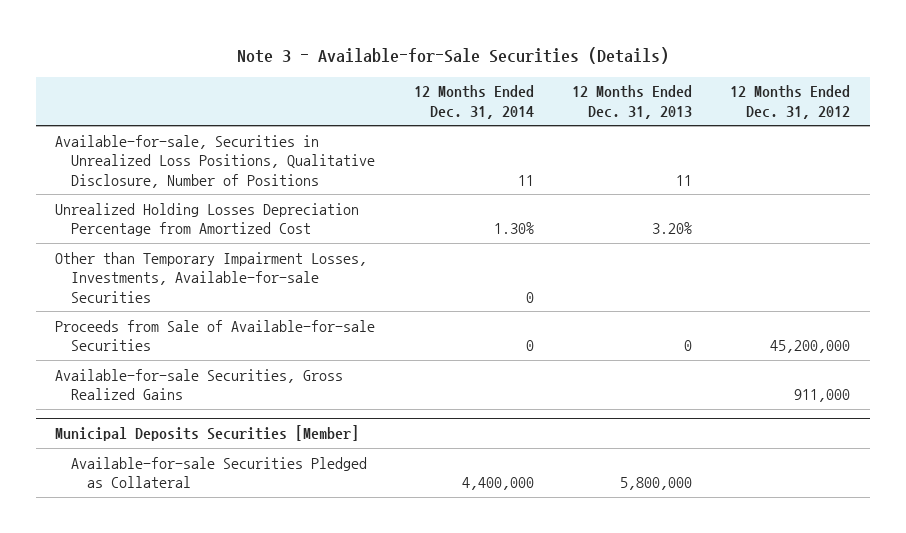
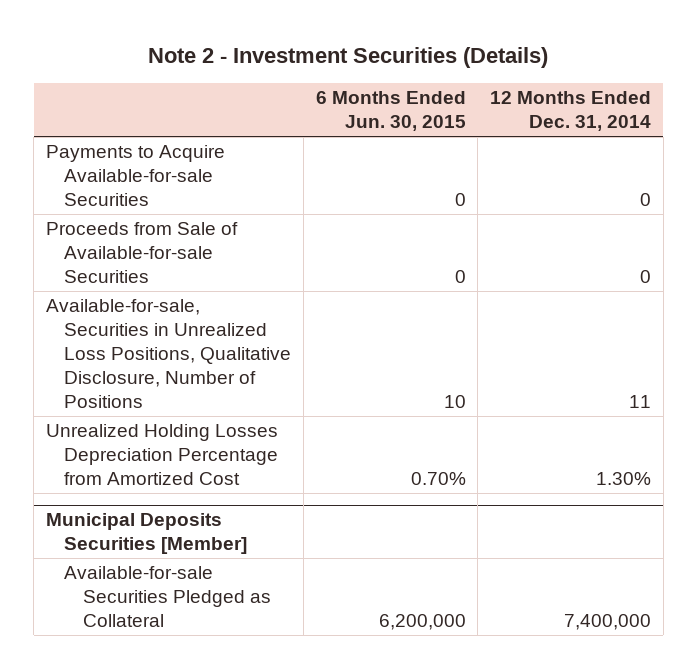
[236,46,669,64] Note 3 - Available-for-Sale Securities (Details) -> [148,47,549,69] Note 2 - Investment Securities (Details)
[572,85,693,119] 12 Months Ended Dec. 31, 2013 -> none
[730,85,851,119] 12 Months Ended Dec. 31, 2012 -> none
none -> [315,91,466,132] 6 Months Ended Jun. 30, 2015
none -> [45,145,225,207] Payments to Acquire Available-for-sale Securities
[55,319,376,352] Proceeds from Sale of Available-for-sale Securities -> [45,222,238,284] Proceeds from Sale of Available-for-sale Securities
[55,251,368,303] Other than Temporary Impairment Losses, Investments, Available-for-sale Securities -> none
[55,368,344,401] Available-for-sale Securities, Gross Realized Gains -> none
[461,477,534,491] 4,400,000 -> [564,614,652,631] 7,400,000

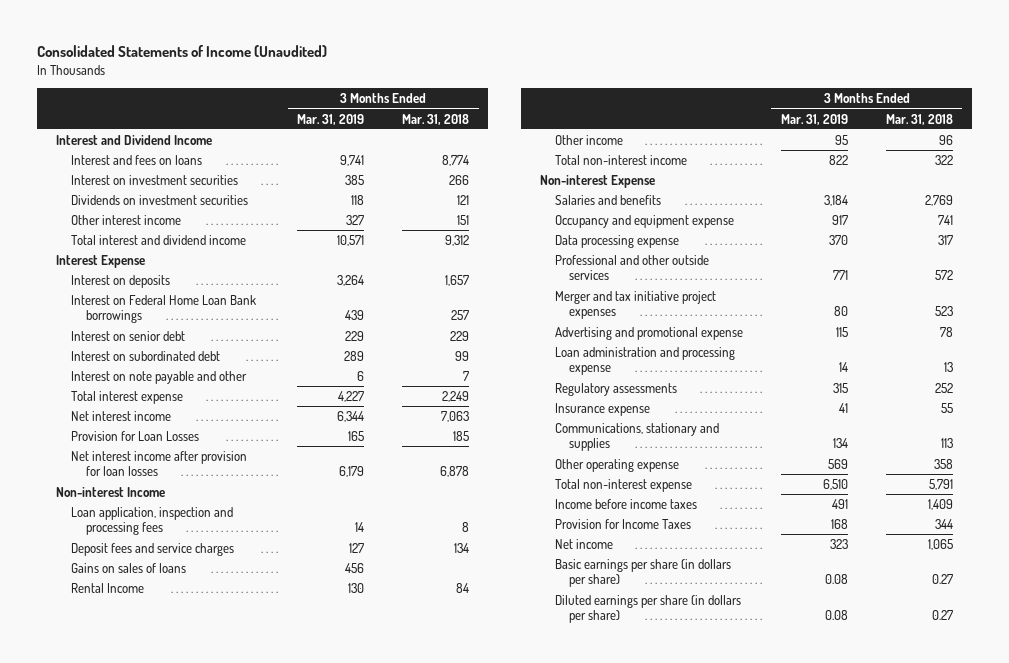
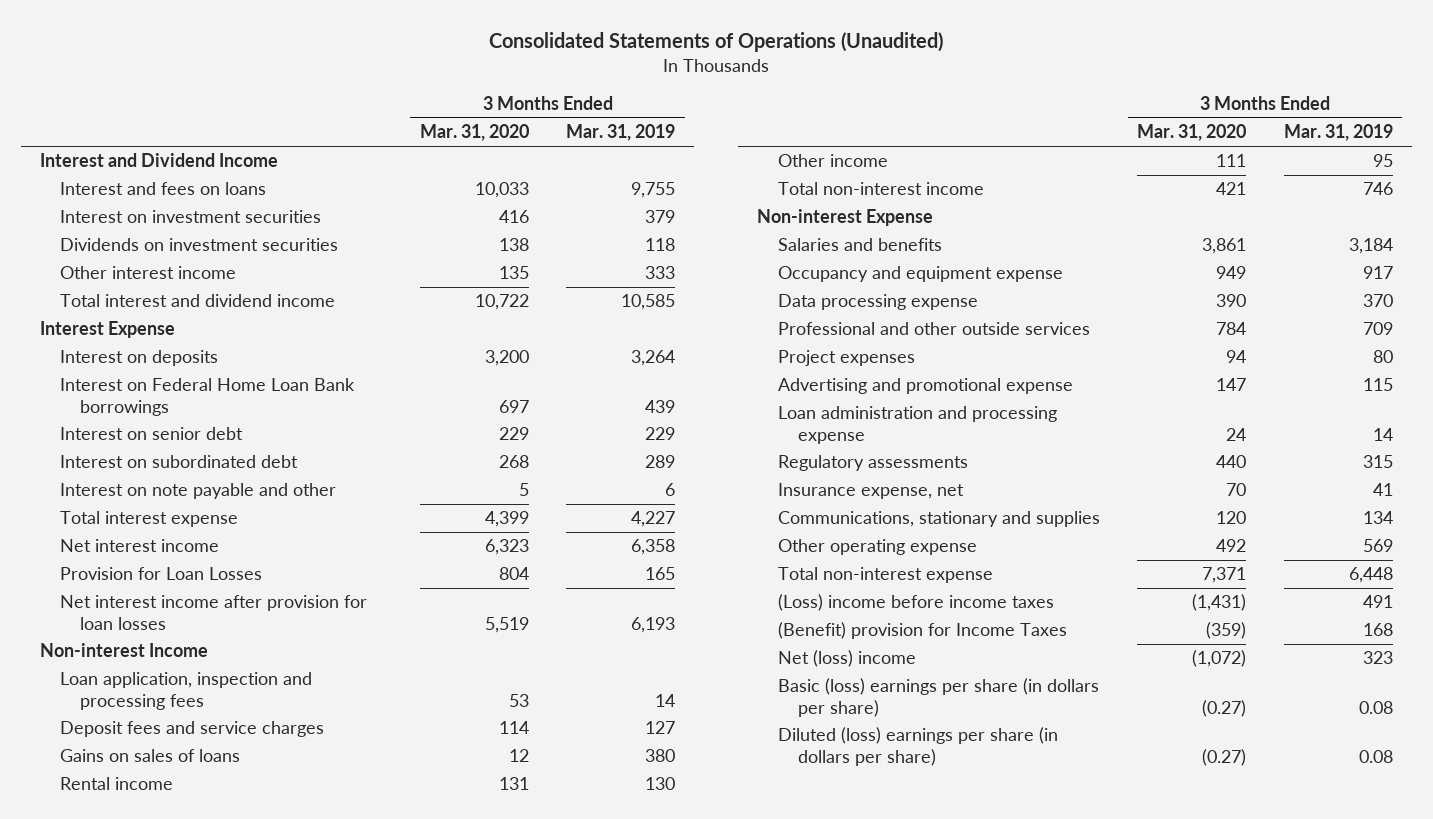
[37,45,328,58] Consolidated Statements of Income (Unaudited) -> [489,32,944,53] Consolidated Statements of Operations (Unaudited)
[402,113,470,125] Mar. 31, 2018 -> none
none -> [419,124,529,142] Mar. 31, 2020
[340,155,365,167] 9,741 -> [631,182,676,199] 9,755
[345,175,365,186] 385 -> [645,210,676,224] 379
[346,215,365,226] 327 -> [645,266,676,280] 333
[337,235,365,247] 10,571 -> [621,294,676,311] 10,585
[337,411,365,423] 6,344 -> [631,539,676,556] 6,358
[339,466,365,478] 6,179 -> [631,616,676,633] 6,193
[345,563,365,574] 456 -> [645,749,676,763] 380
[70,583,144,594] Rental Income -> [59,777,173,791] Rental income
[828,155,848,166] 822 -> [1362,182,1393,196] 746
[554,291,716,320] Merger and tax initiative project expenses -> none
[832,270,848,281] 771 -> [1362,322,1393,336] 709
none -> [777,350,915,367] Project expenses
[554,403,650,417] Insurance expense -> [777,483,964,500] Insurance expense, net
[822,479,848,491] 6,510 -> [1348,567,1393,584] 6,448
[554,499,697,510] Income before income taxes -> [777,594,1054,612] (Loss) income before income taxes
[554,519,691,530] Provision for Income Taxes -> [777,622,1067,640] (Benefit) provision for Income Taxes
[554,539,613,550] Net income -> [777,650,916,668] Net (loss) income
[554,559,731,588] Basic earnings per share (in dollars per share) -> [777,678,1099,717] Basic (loss) earnings per share (in dollars per share)
[554,595,741,624] Diluted earnings per share (in dollars per share) -> [777,727,1058,766] Diluted (loss) earnings per share (in dollars per share)

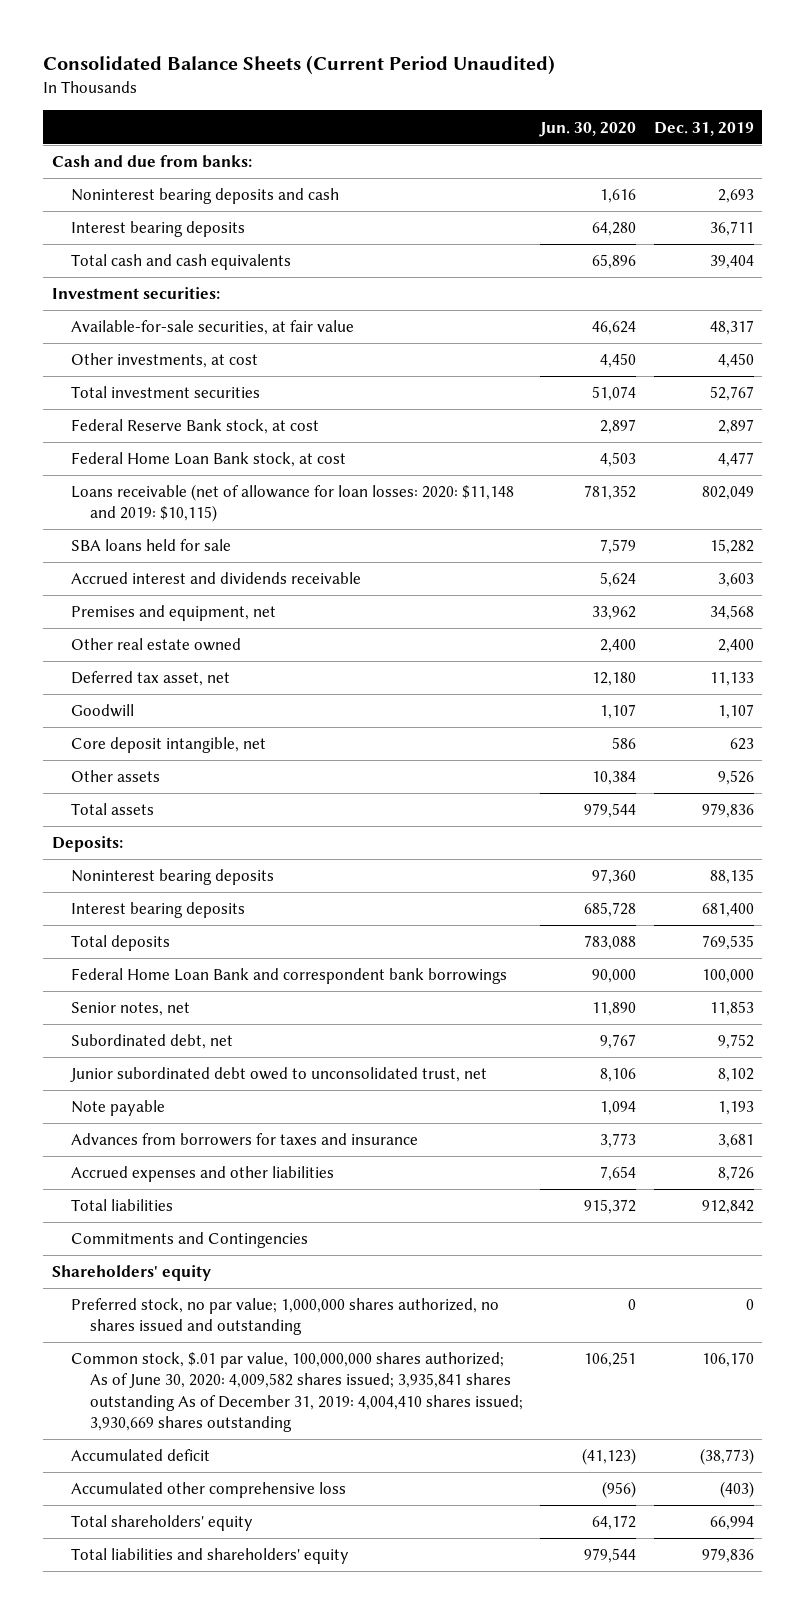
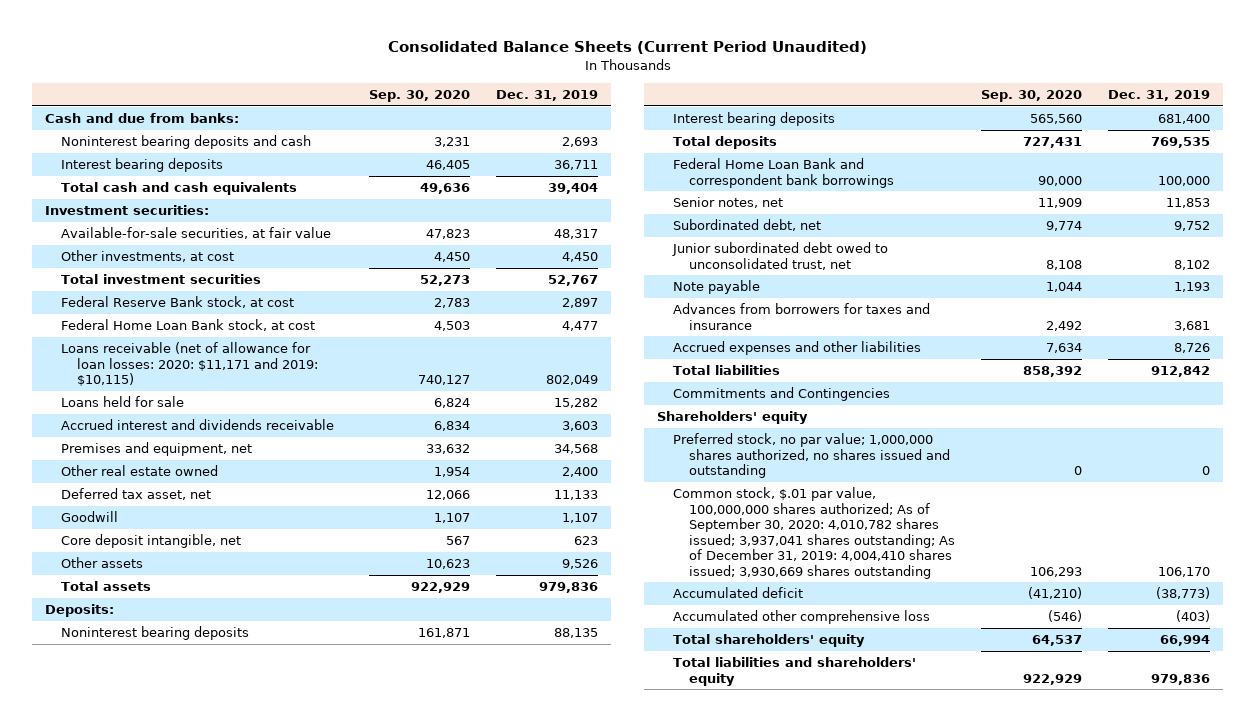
[539,121,637,137] Jun. 30, 2020 -> none
none -> [369,90,471,103] Sep. 30, 2020
[70,484,514,523] Loans receivable (net of allowance for loan losses: 2020: $11,148 and 2019: $10,115) -> [61,342,319,387] Loans receivable (net of allowance for loan losses: 2020: $11,171 and 2019: $10,115)
[70,539,231,552] SBA loans held for sale -> [61,396,185,408] Loans held for sale
[70,1352,523,1432] Common stock, $.01 par value, 100,000,000 shares authorized; As of June 30, 2020: 4,009,582 shares issued; 3,935,841 shares outstanding As of December 31, 2019: 4,004,410 shares issued; 3,930,669 shares outstanding -> [673,487,956,579] Common stock, $.01 par value, 100,000,000 shares authorized; As of September 30, 2020: 4,010,782 shares issued; 3,937,041 shares outstanding; As of December 31, 2019: 4,004,410 shares issued; 3,930,669 shares outstanding

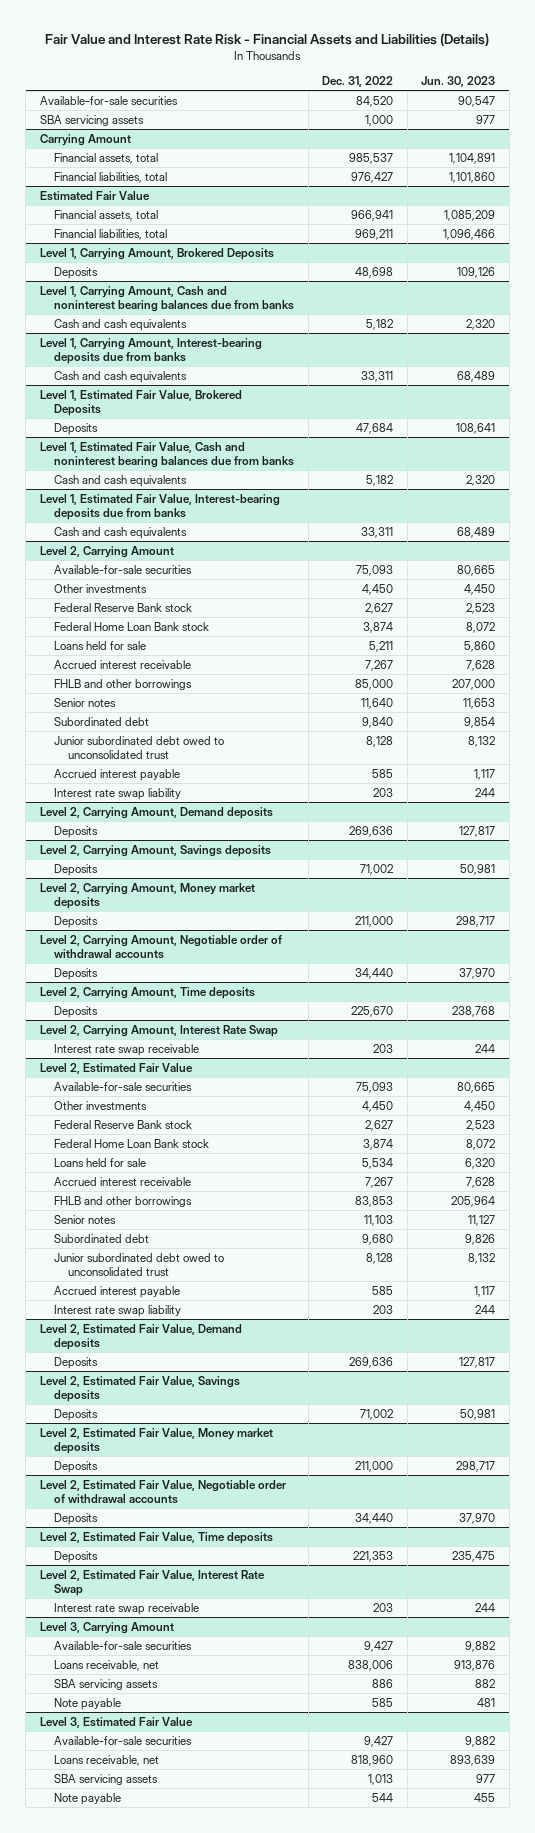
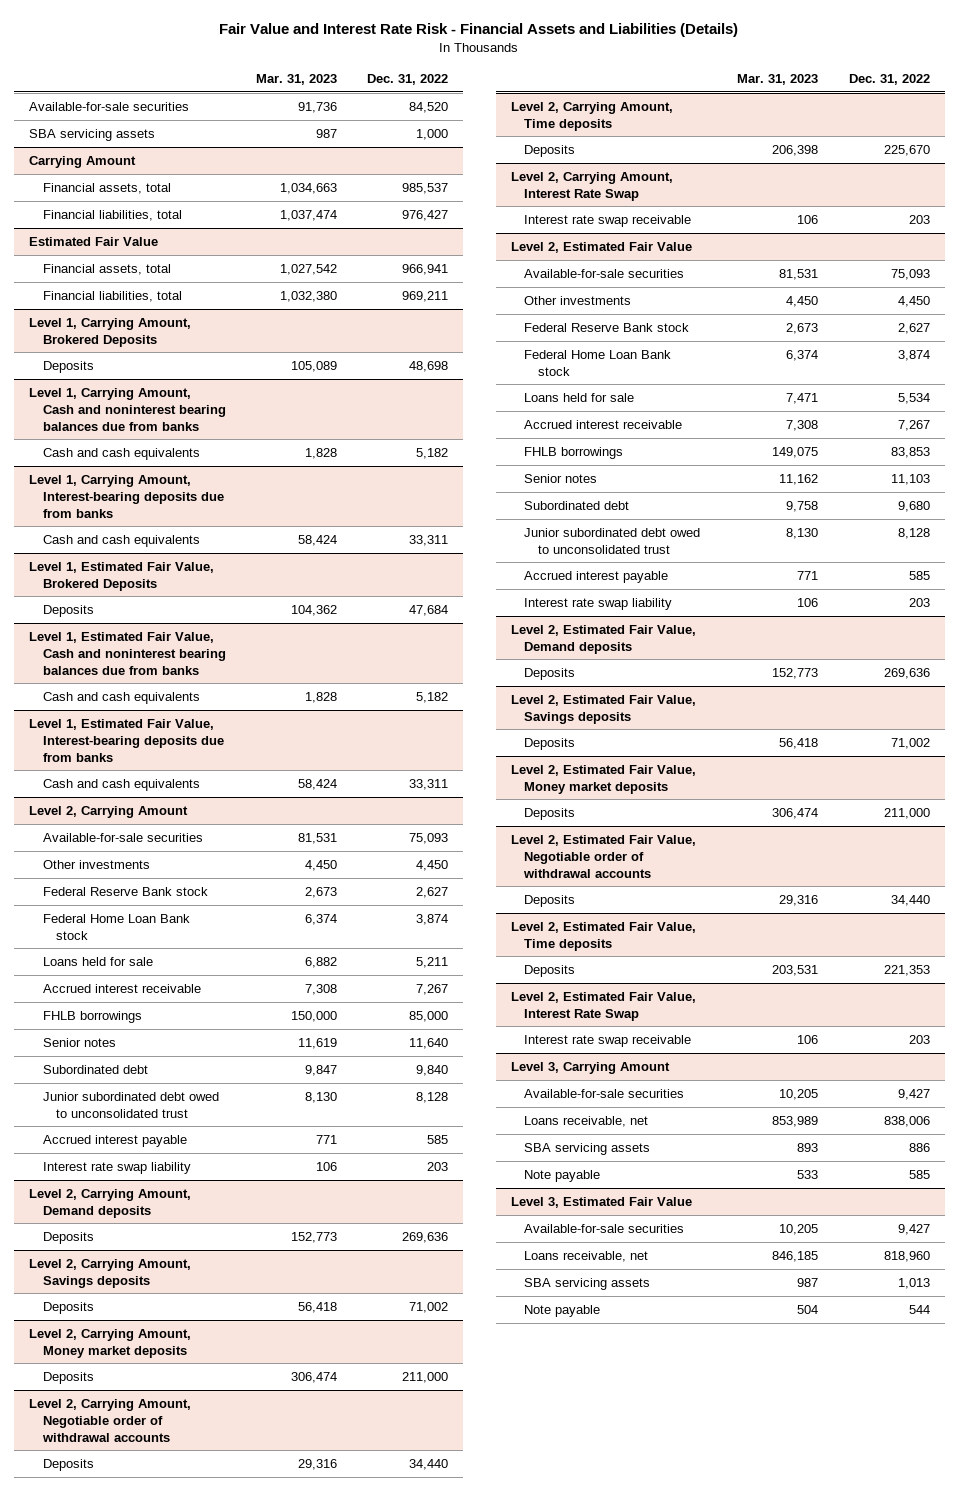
[421,75,496,87] Jun. 30, 2023 -> none
none -> [255,73,337,85] Mar. 31, 2023
[54,678,193,690] FHLB and other borrowings -> [42,1010,142,1023] FHLB borrowings
[54,1195,193,1207] FHLB and other borrowings -> [524,446,624,459] FHLB borrowings

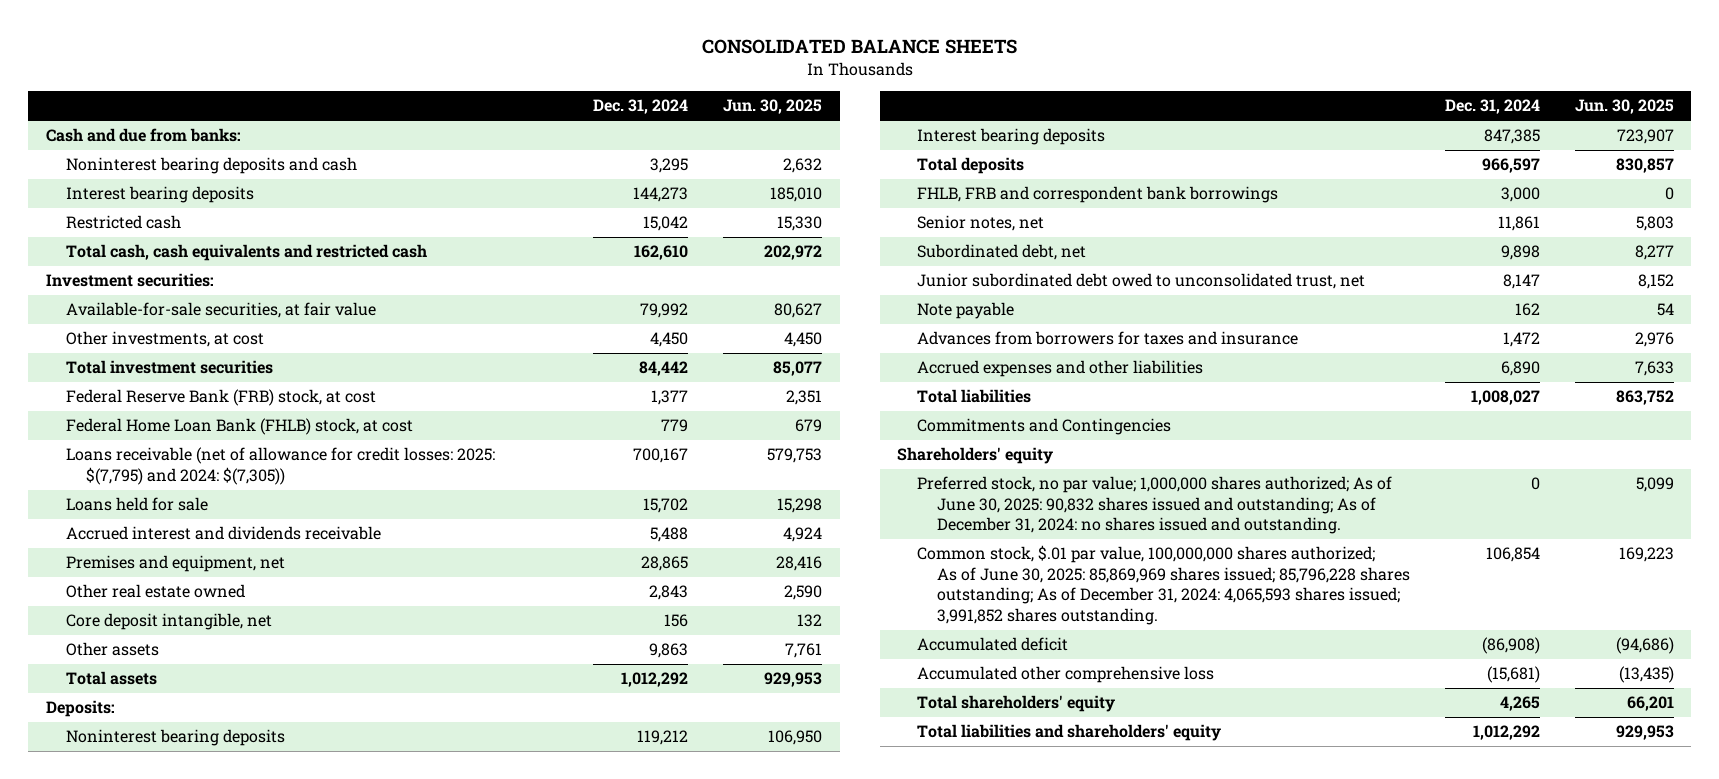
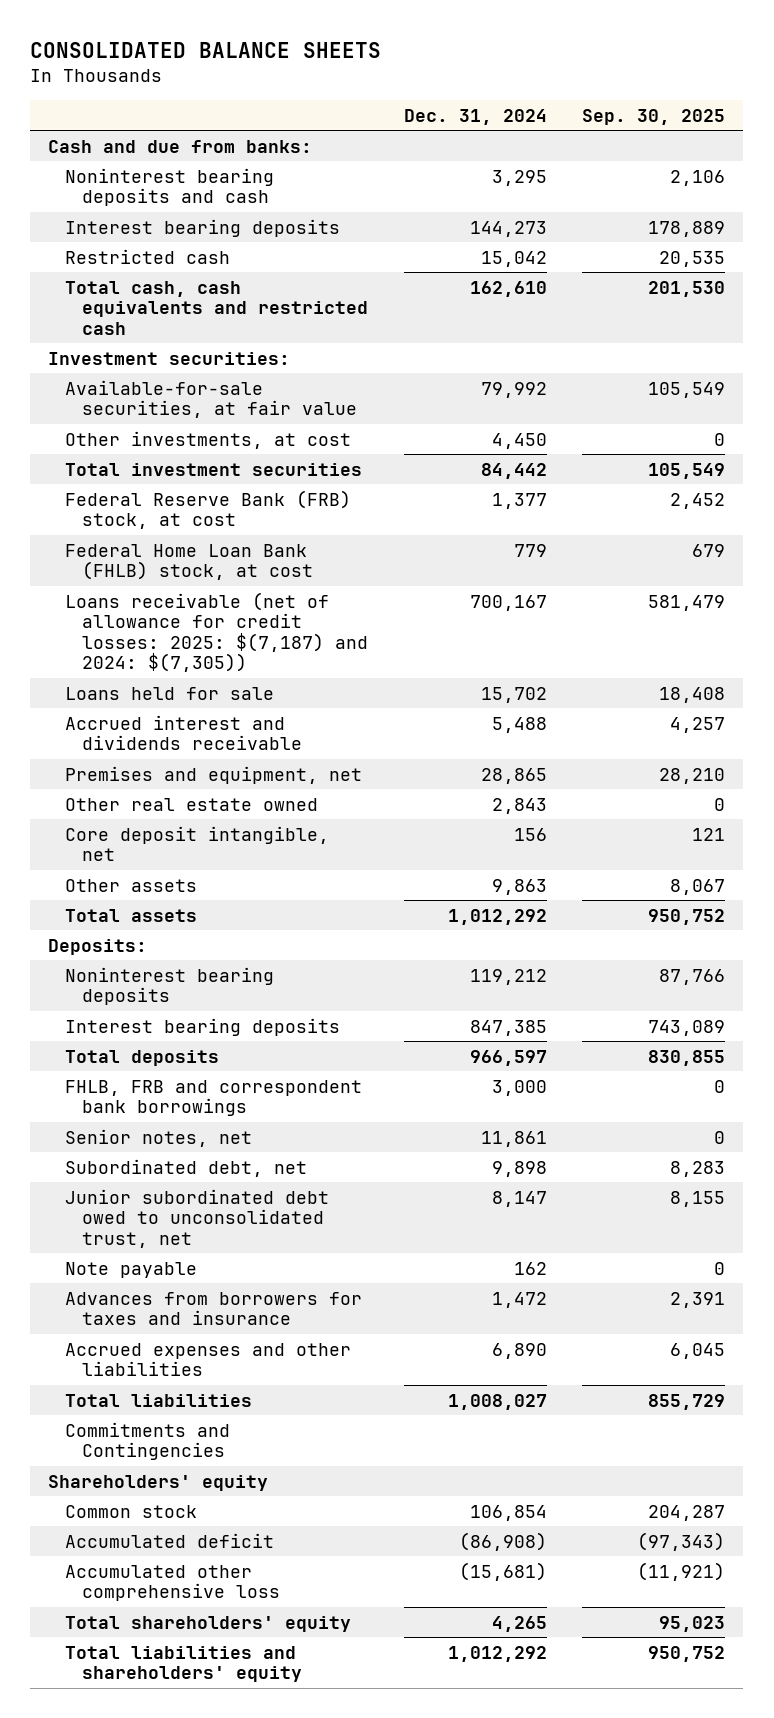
[723,99,823,115] Jun. 30, 2025 -> none
none -> [582,108,726,125] Sep. 30, 2025
[65,447,495,485] Loans receivable (net of allowance for credit losses: 2025: $(7,795) and 2024: $(7,305)) -> [65,591,368,673] Loans receivable (net of allowance for credit losses: 2025: $(7,187) and 2024: $(7,305))
[917,476,1393,535] Preferred stock, no par value; 1,000,000 shares authorized; As of June 30, 2025: 90,832 shares issued and outstanding; As of December 31, 2024: no shares issued and outstanding. -> none
[917,545,1411,625] Common stock, $.01 par value, 100,000,000 shares authorized; As of June 30, 2025: 85,869,969 shares issued; 85,796,228 shares outstanding; As of December 31, 2024: 4,065,593 shares issued; 3,991,852 shares outstanding. -> [65,1504,198,1518] Common stock

